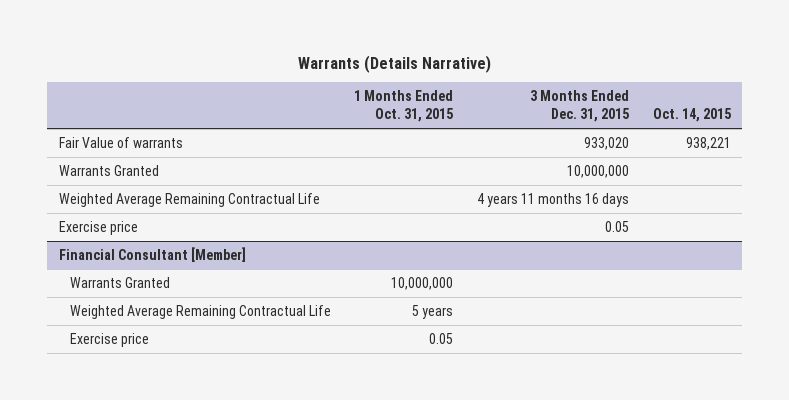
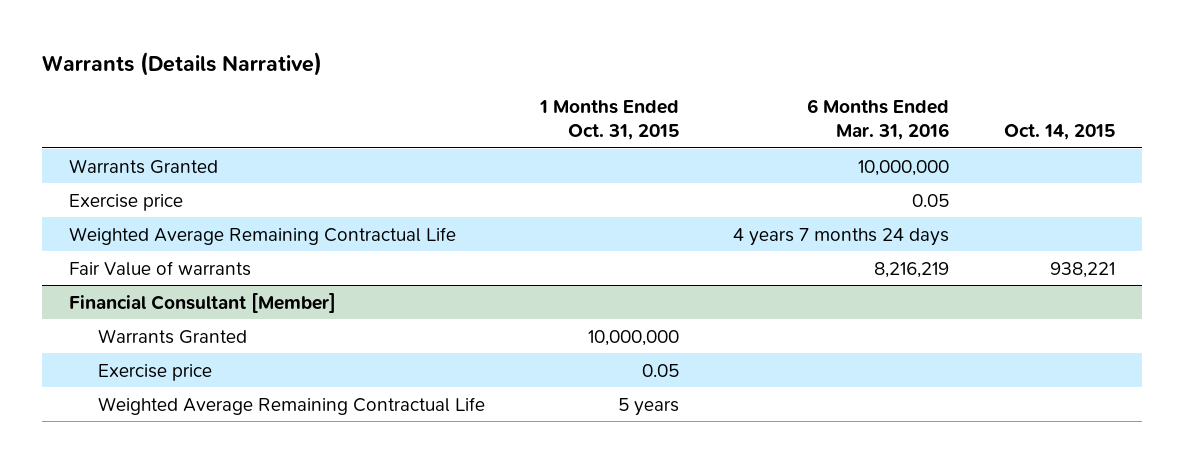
[530,90,630,123] 3 Months Ended Dec. 31, 2015 -> none
none -> [807,99,950,140] 6 Months Ended Mar. 31, 2016
[58,192,320,207] Weighted Average Remaining Contractual Life -> [69,226,457,245] Weighted Average Remaining Contractual Life
[58,136,183,148] Fair Value of warrants -> [69,260,252,276] Fair Value of warrants
[69,304,331,319] Weighted Average Remaining Contractual Life -> [98,396,486,415] Weighted Average Remaining Contractual Life

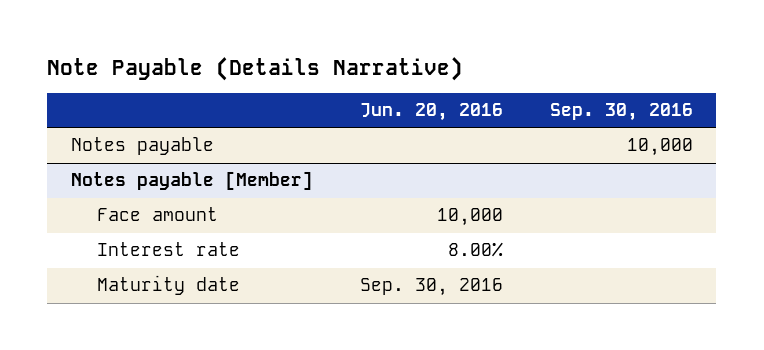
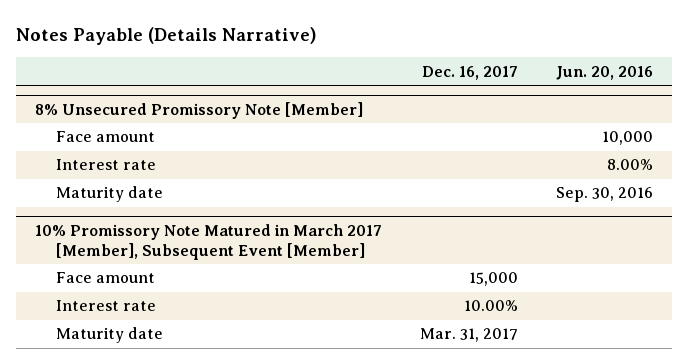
[47,56,464,81] Note Payable (Details Narrative) -> [16,27,318,46] Notes Payable (Details Narrative)
[549,103,693,122] Sep. 30, 2016 -> none
none -> [422,65,519,80] Dec. 16, 2017
[70,137,214,156] Notes payable -> none
[70,171,313,191] Notes payable [Member] -> [35,102,364,120] 8% Unsecured Promissory Note [Member]
none -> [35,224,383,260] 10% Promissory Note Matured in March 2017 [Member], Subsequent Event [Member]
none -> [55,272,155,284] Face amount
none -> [55,300,156,312] Interest rate
none -> [55,327,163,344] Maturity date

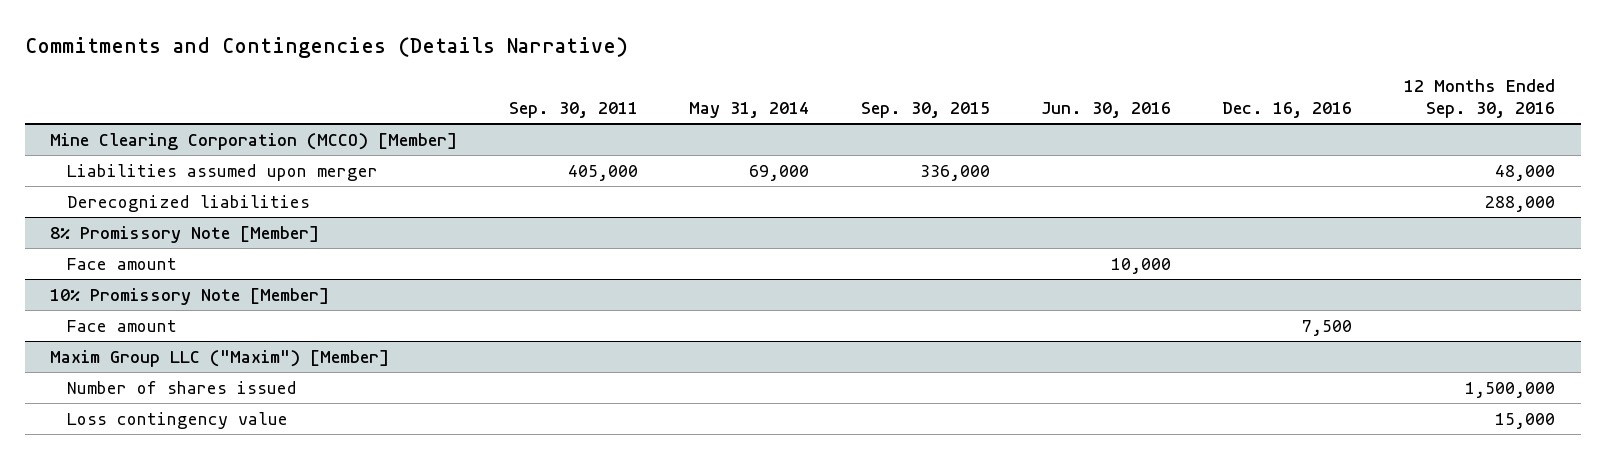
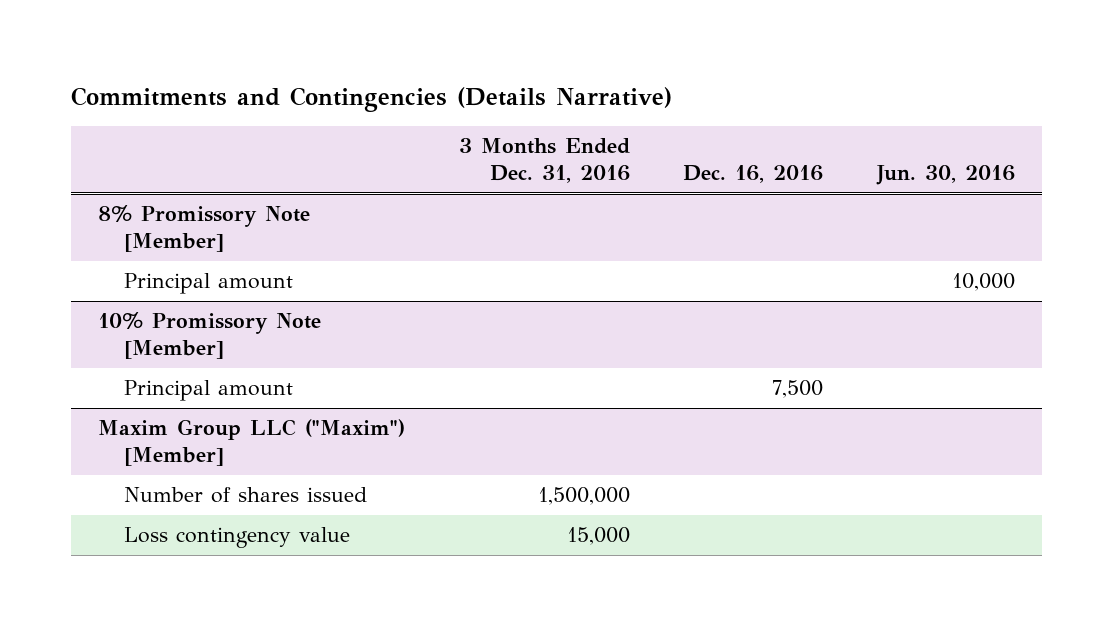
[508,102,638,119] Sep. 30, 2011 -> none
[689,102,810,119] May 31, 2014 -> none
[860,102,990,119] Sep. 30, 2015 -> none
[1403,79,1555,119] 12 Months Ended Sep. 30, 2016 -> none
none -> [458,138,630,184] 3 Months Ended Dec. 31, 2016
[50,132,458,150] Mine Clearing Corporation (MCCO) [Member] -> none
[66,163,378,181] Liabilities assumed upon merger -> none
[66,194,310,212] Derecognized liabilities -> none
[66,257,177,270] Face amount -> [123,273,293,295] Principal amount
[66,319,177,332] Face amount -> [123,380,293,402] Principal amount

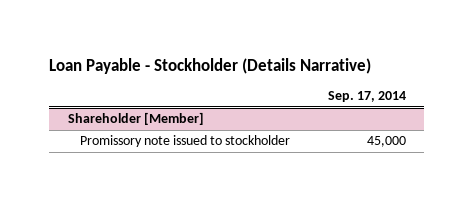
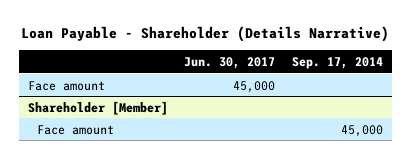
[48,57,371,74] Loan Payable - Stockholder (Details Narrative) -> [21,26,390,43] Loan Payable - Shareholder (Details Narrative)
none -> [184,56,276,69] Jun. 30, 2017
none -> [27,80,105,91] Face amount
[79,135,290,148] Promissory note issued to stockholder -> [36,124,114,135] Face amount

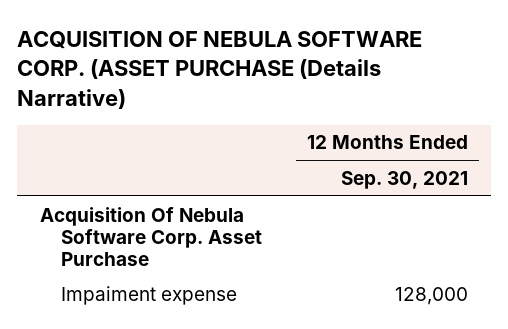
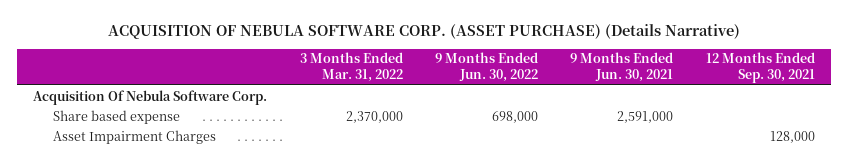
[17,30,423,109] ACQUISITION OF NEBULA SOFTWARE CORP. (ASSET PURCHASE (Details Narrative) -> [107,24,740,40] ACQUISITION OF NEBULA SOFTWARE CORP. (ASSET PURCHASE) (Details Narrative)
none -> [299,52,403,83] 3 Months Ended Mar. 31, 2022
none -> [434,52,538,83] 9 Months Ended Jun. 30, 2022
none -> [570,52,674,83] 9 Months Ended Jun. 30, 2021
[39,206,263,266] Acquisition Of Nebula Software Corp. Asset Purchase -> [33,89,268,105] Acquisition Of Nebula Software Corp.
none -> [53,109,181,124] Share based expense
[61,285,238,305] Impaiment expense -> [53,129,217,144] Asset Impairment Charges

